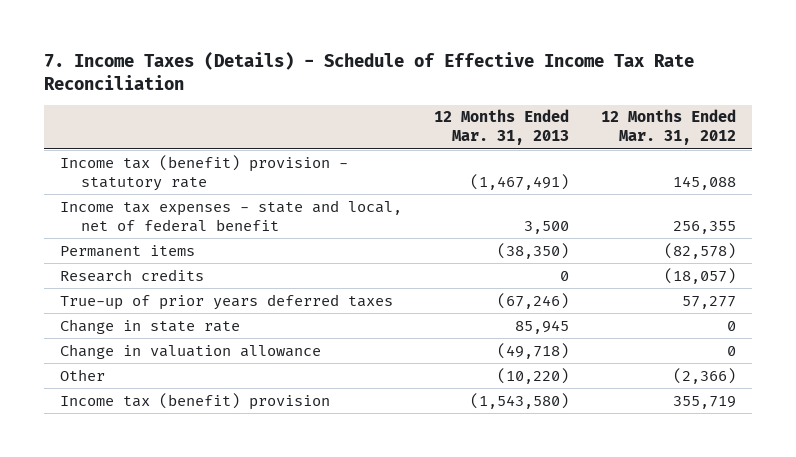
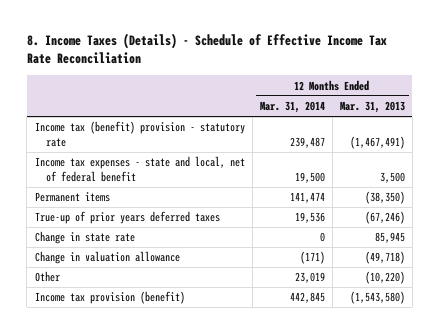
[43,51,694,90] 7. Income Taxes (Details) - Schedule of Effective Income Tax Rate Reconciliation -> [26,33,387,65] 8. Income Taxes (Details) - Schedule of Effective Income Tax Rate Reconciliation
[601,109,737,146] 12 Months Ended Mar. 31, 2012 -> none
none -> [259,101,325,114] Mar. 31, 2014
[59,268,204,282] Research credits -> none
[59,392,330,410] Income tax (benefit) provision -> [34,291,185,305] Income tax provision (benefit)

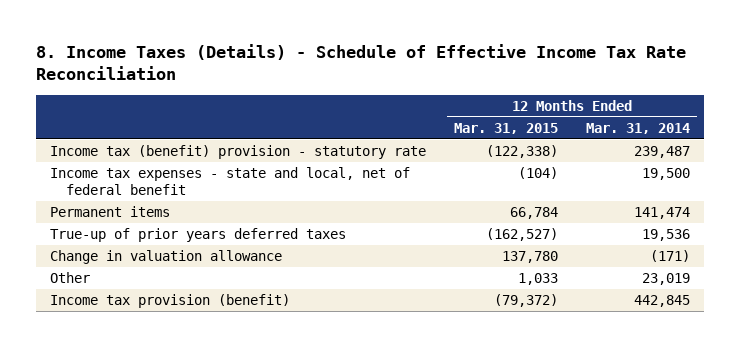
[339,101,405,114] Mar. 31, 2013 -> none
none -> [454,122,559,134] Mar. 31, 2015
[34,231,135,245] Change in state rate -> none

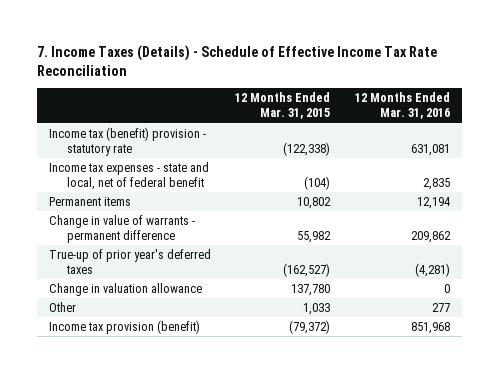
[36,44,687,81] 8. Income Taxes (Details) - Schedule of Effective Income Tax Rate Reconciliation -> [37,44,438,76] 7. Income Taxes (Details) - Schedule of Effective Income Tax Rate Reconciliation
[585,122,690,134] Mar. 31, 2014 -> none
none -> [354,92,450,120] 12 Months Ended Mar. 31, 2016
[510,207,559,220] 66,784 -> [297,197,332,210] 10,802
none -> [49,215,196,244] Change in value of warrants - permanent difference
[50,228,347,243] True-up of prior years deferred taxes -> [49,249,212,275] True-up of prior year's deferred taxes

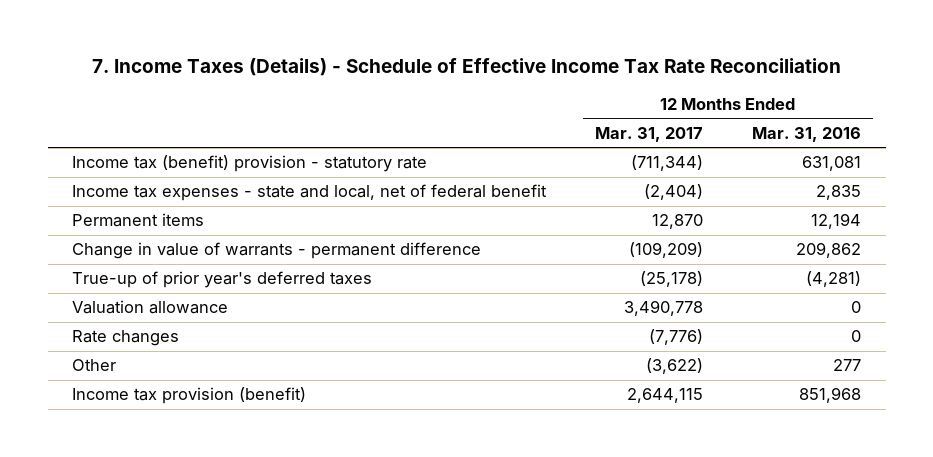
[235,92,331,120] 12 Months Ended Mar. 31, 2015 -> none
none -> [595,126,704,142] Mar. 31, 2017
[49,283,203,297] Change in valuation allowance -> [72,300,229,315] Valuation allowance
none -> [72,330,180,347] Rate changes

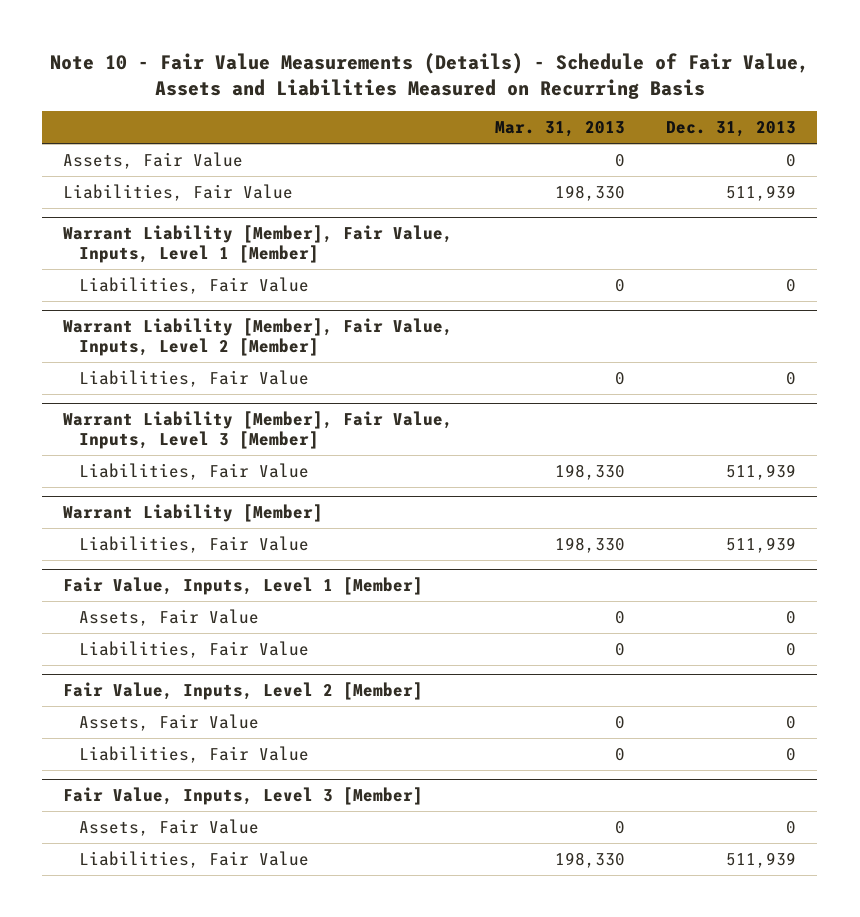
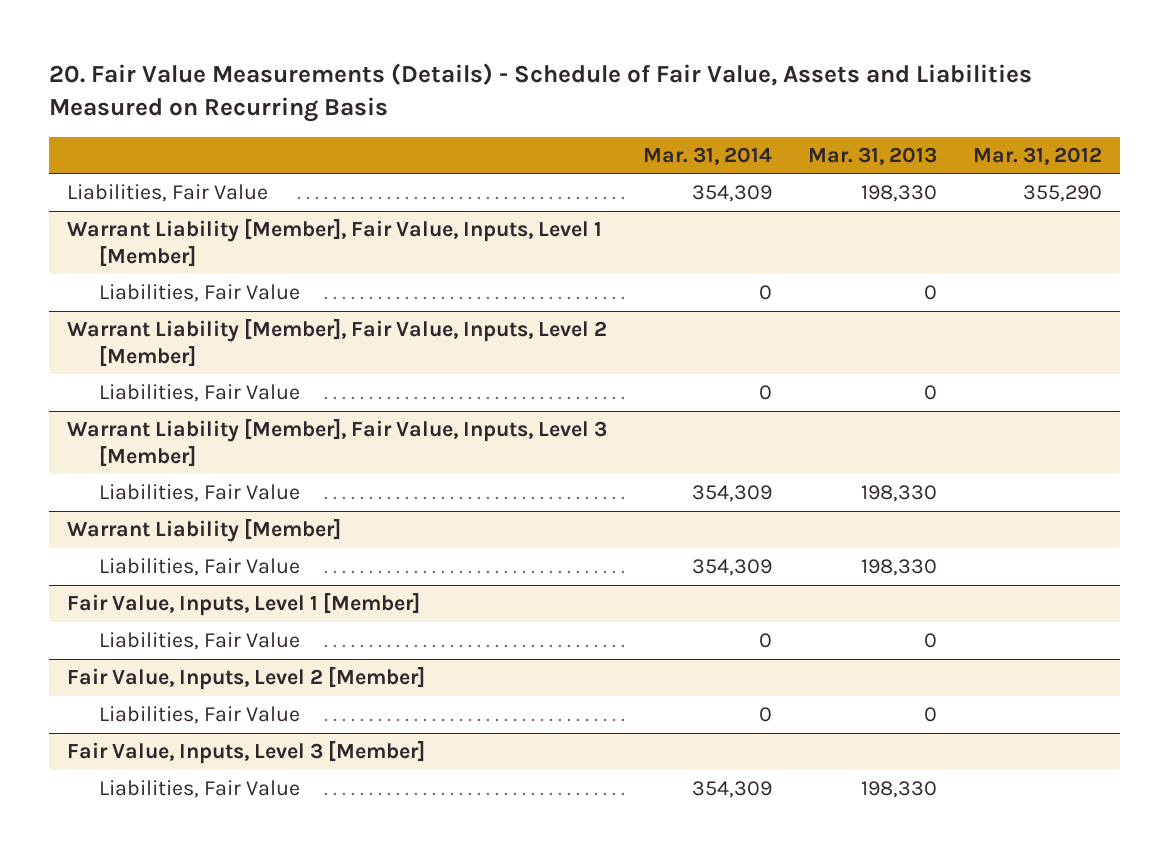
[49,52,809,99] Note 10 - Fair Value Measurements (Details) - Schedule of Fair Value, Assets and Liabilities Measured on Recurring Basis -> [48,62,1032,123] 20. Fair Value Measurements (Details) - Schedule of Fair Value, Assets and Liabilities Measured on Recurring Basis
[666,121,797,138] Dec. 31, 2013 -> none
none -> [643,146,773,165] Mar. 31, 2014
none -> [973,146,1103,165] Mar. 31, 2012
[63,151,244,169] Assets, Fair Value -> none
[78,608,259,626] Assets, Fair Value -> none
[78,713,259,731] Assets, Fair Value -> none
[78,818,259,836] Assets, Fair Value -> none

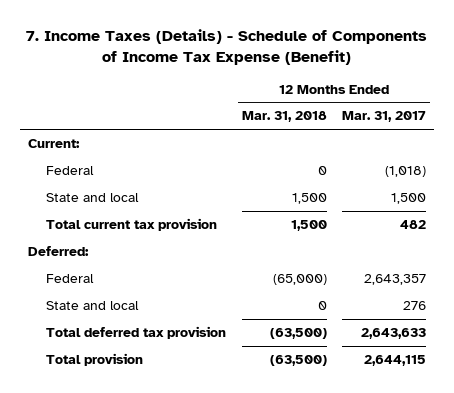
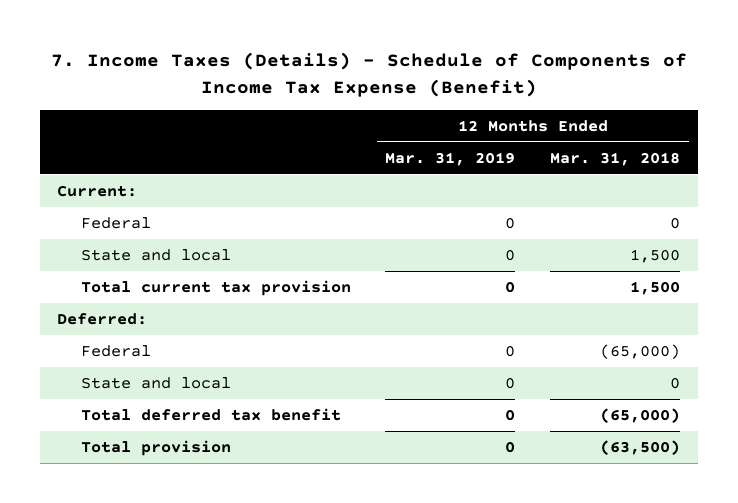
[342,111,427,123] Mar. 31, 2017 -> none
none -> [385,151,516,166] Mar. 31, 2019
[46,325,227,339] Total deferred tax provision -> [80,407,341,421] Total deferred tax benefit
[269,327,327,339] (63,500) -> [600,407,681,423] (65,000)

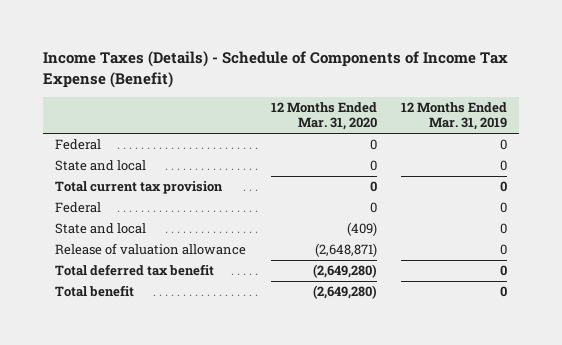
[50,52,687,97] 7. Income Taxes (Details) - Schedule of Components of Income Tax Expense (Benefit) -> [43,51,509,88] Income Taxes (Details) - Schedule of Components of Income Tax Expense (Benefit)
[550,151,681,166] Mar. 31, 2018 -> none
none -> [270,101,377,131] 12 Months Ended Mar. 31, 2020
[57,184,138,197] Current: -> none
[57,312,148,325] Deferred: -> none
none -> [55,243,247,256] Release of valuation allowance
[80,439,231,456] Total provision -> [55,285,135,298] Total benefit

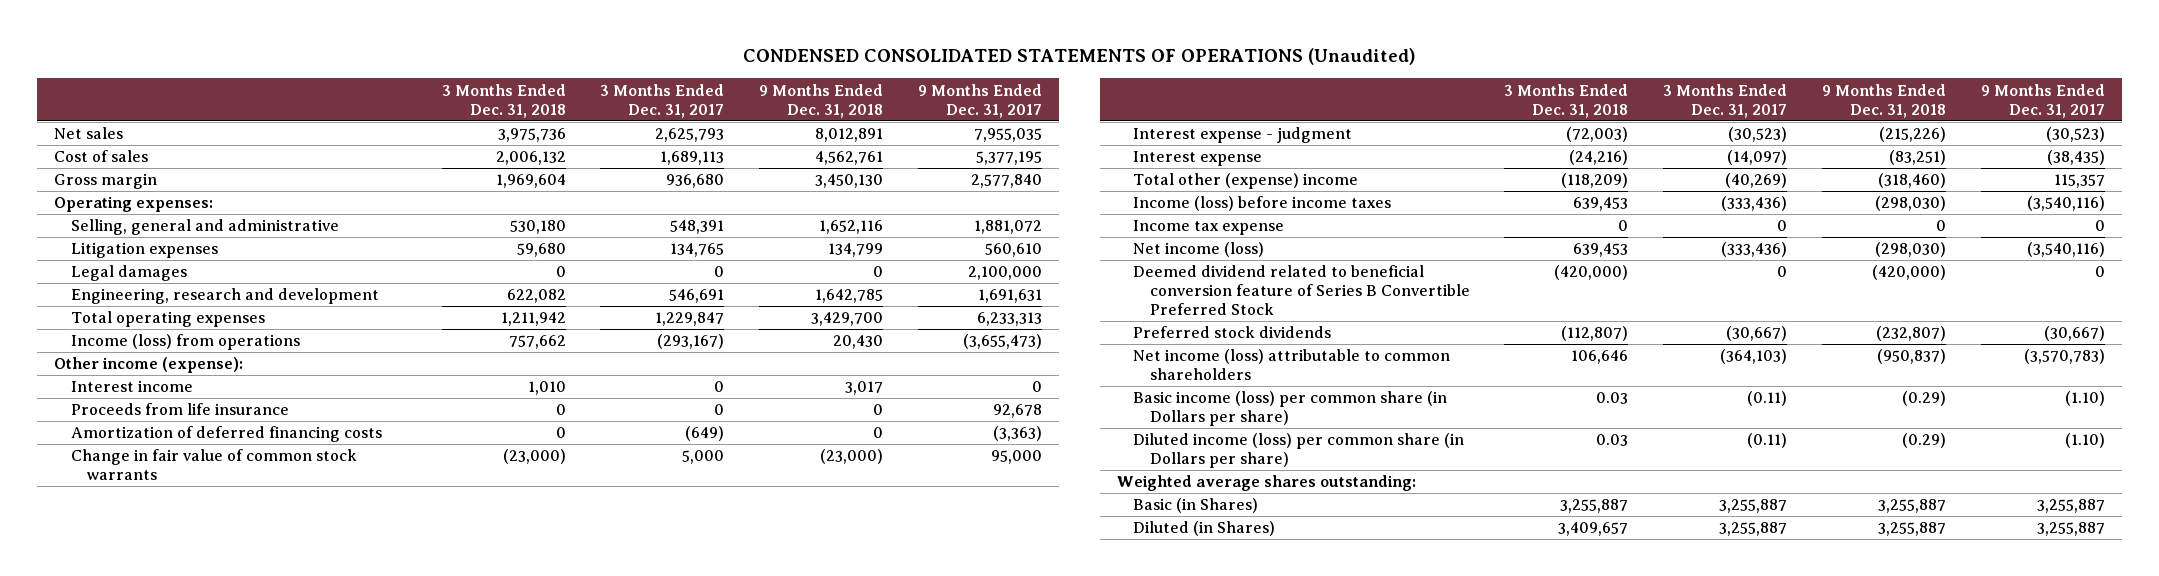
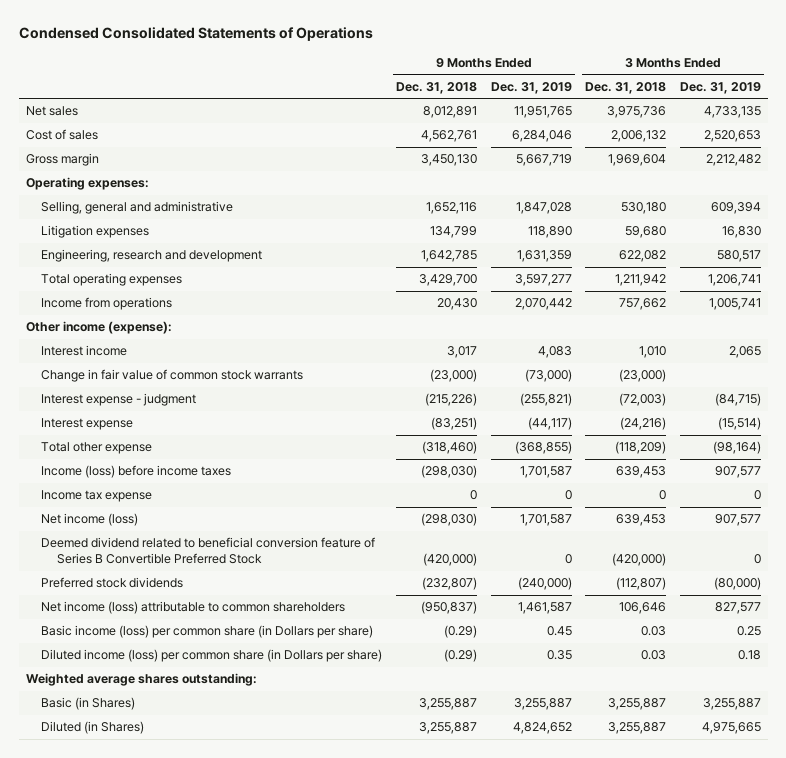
[743,48,1417,66] CONDENSED CONSOLIDATED STATEMENTS OF OPERATIONS (Unaudited) -> [18,27,373,42] Condensed Consolidated Statements of Operations
[600,83,725,118] 3 Months Ended Dec. 31, 2017 -> none
[917,83,1042,118] 9 Months Ended Dec. 31, 2017 -> none
none -> [490,81,572,94] Dec. 31, 2019
none -> [679,81,761,94] Dec. 31, 2019
[70,265,187,282] Legal damages -> none
[70,334,300,351] Income (loss) from operations -> [41,297,173,311] Income from operations
[70,403,289,416] Proceeds from life insurance -> none
[70,426,382,443] Amortization of deferred financing costs -> none
[1133,173,1359,190] Total other (expense) income -> [41,442,153,455] Total other expense
[1558,522,1629,537] 3,409,657 -> [608,722,667,735] 3,255,887

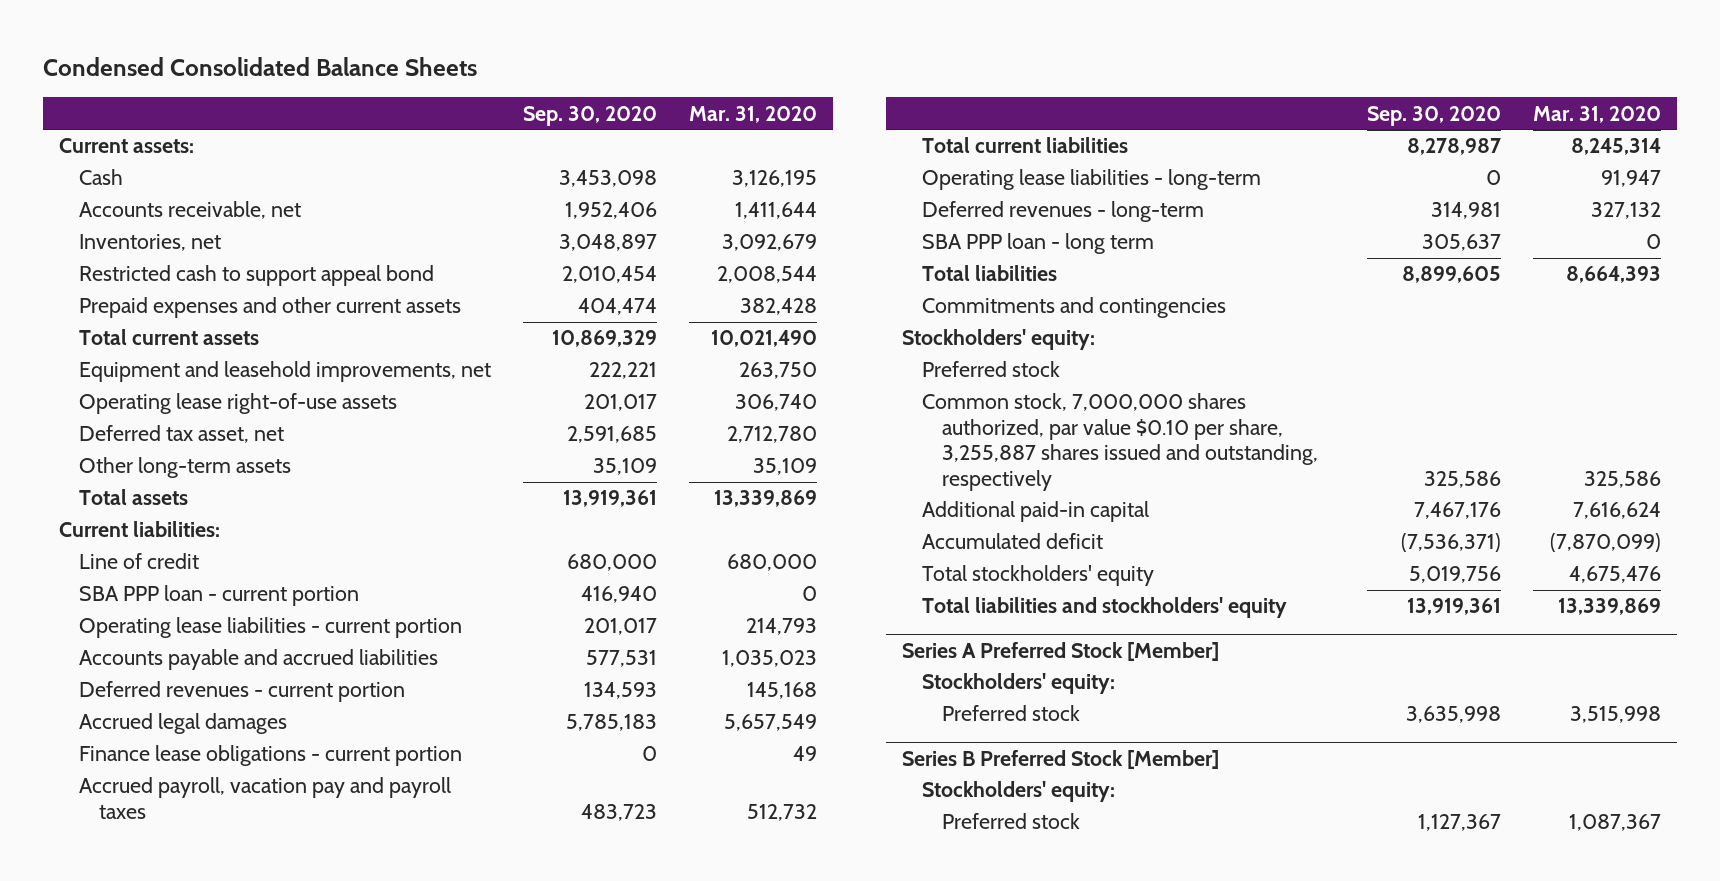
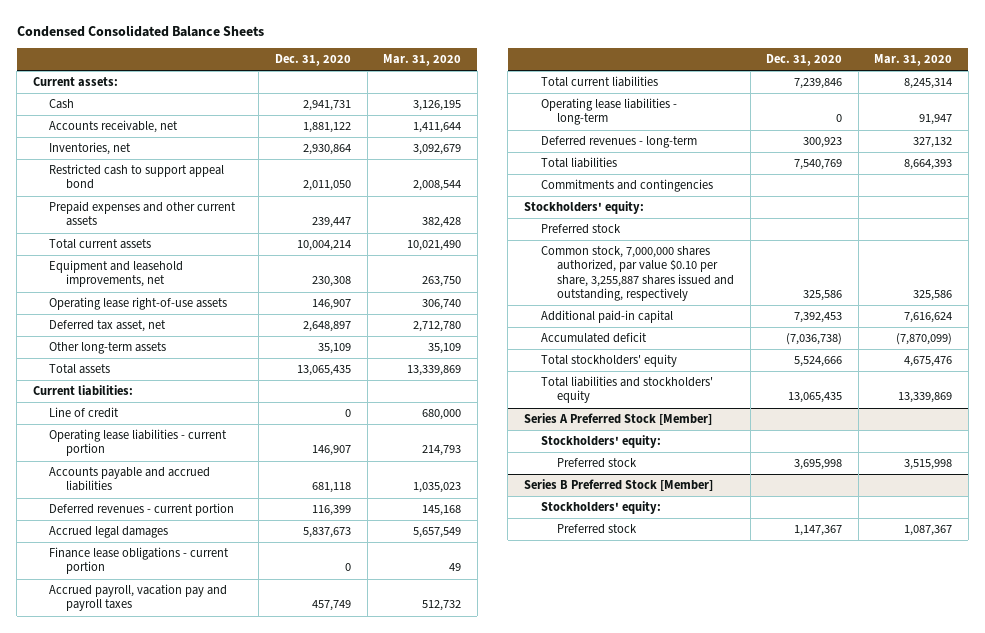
[523,105,658,126] Sep. 30, 2020 -> none
none -> [275,54,352,67] Dec. 31, 2020
[79,585,360,607] SBA PPP loan - current portion -> none
[922,233,1155,255] SBA PPP loan - long term -> none

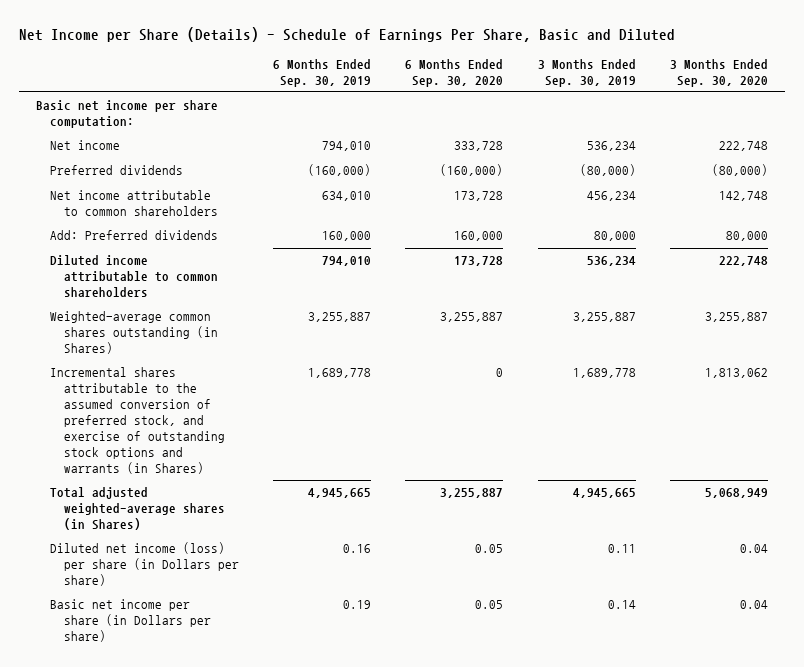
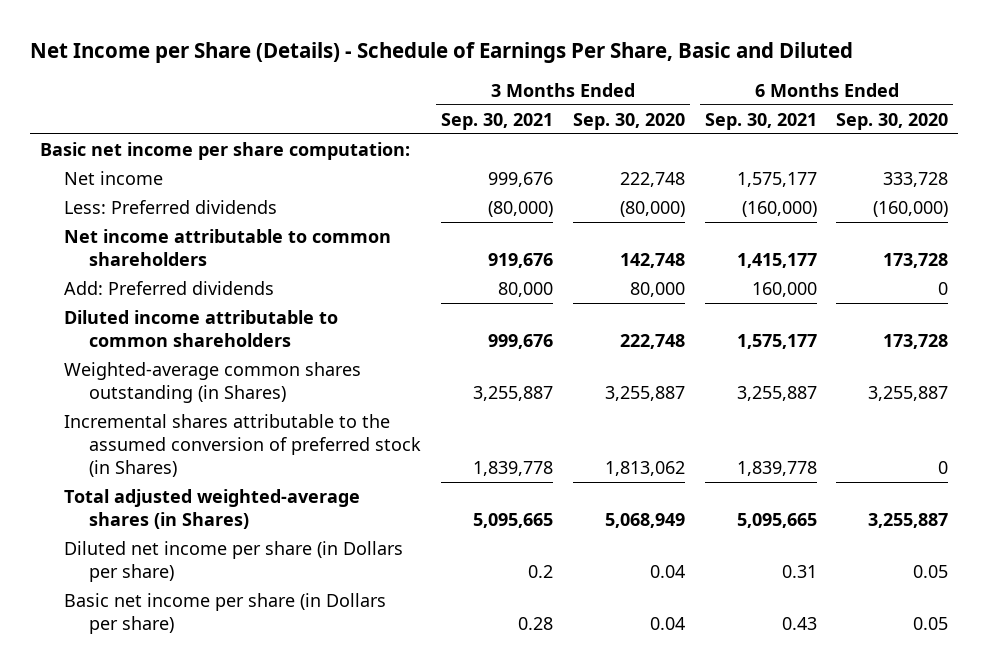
[273,58,372,87] 6 Months Ended Sep. 30, 2019 -> none
[537,58,636,87] 3 Months Ended Sep. 30, 2019 -> none
none -> [440,112,553,130] Sep. 30, 2021
none -> [704,112,817,130] Sep. 30, 2021
[49,165,183,176] Preferred dividends -> [64,200,278,215] Less: Preferred dividends
[454,231,504,242] 160,000 -> [938,282,949,296] 0
[49,367,225,474] Incremental shares attributable to the assumed conversion of preferred stock, and exercise of outstanding stock options and warrants (in Shares) -> [64,414,422,478] Incremental shares attributable to the assumed conversion of preferred stock (in Shares)
[49,542,239,587] Diluted net income (loss) per share (in Dollars per share) -> [64,541,404,583] Diluted net income per share (in Dollars per share)

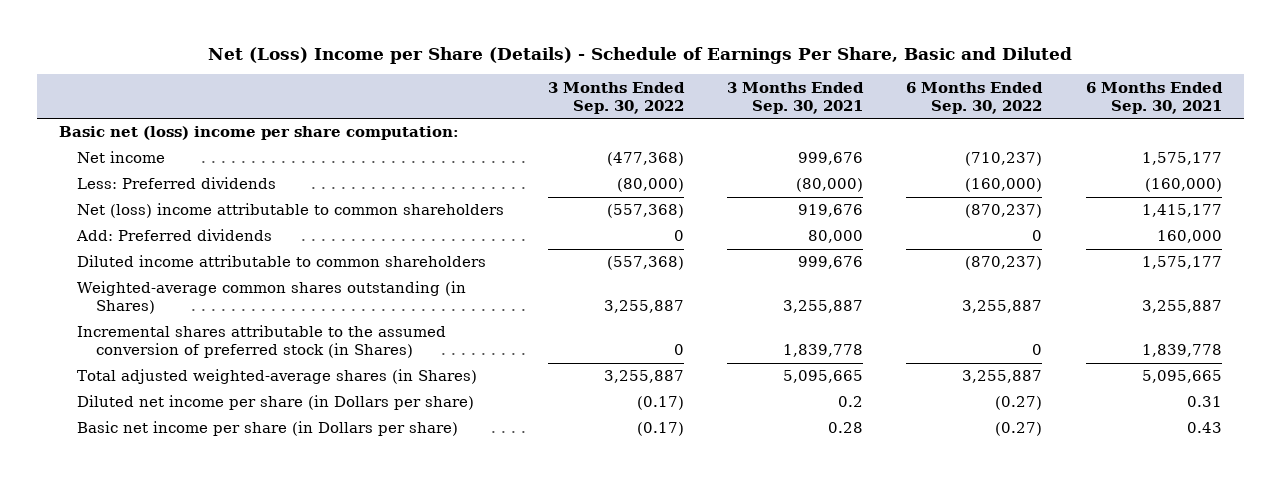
[29,41,853,63] Net Income per Share (Details) - Schedule of Earnings Per Share, Basic and Diluted -> [208,46,1073,64] Net (Loss) Income per Share (Details) - Schedule of Earnings Per Share, Basic and Diluted
[572,112,685,130] Sep. 30, 2020 -> none
[836,112,949,130] Sep. 30, 2020 -> none
none -> [547,81,685,114] 3 Months Ended Sep. 30, 2022
none -> [906,81,1044,114] 6 Months Ended Sep. 30, 2022
[39,142,410,161] Basic net income per share computation: -> [58,126,459,141] Basic net (loss) income per share computation:
[64,229,392,267] Net income attributable to common shareholders -> [77,203,505,219] Net (loss) income attributable to common shareholders

